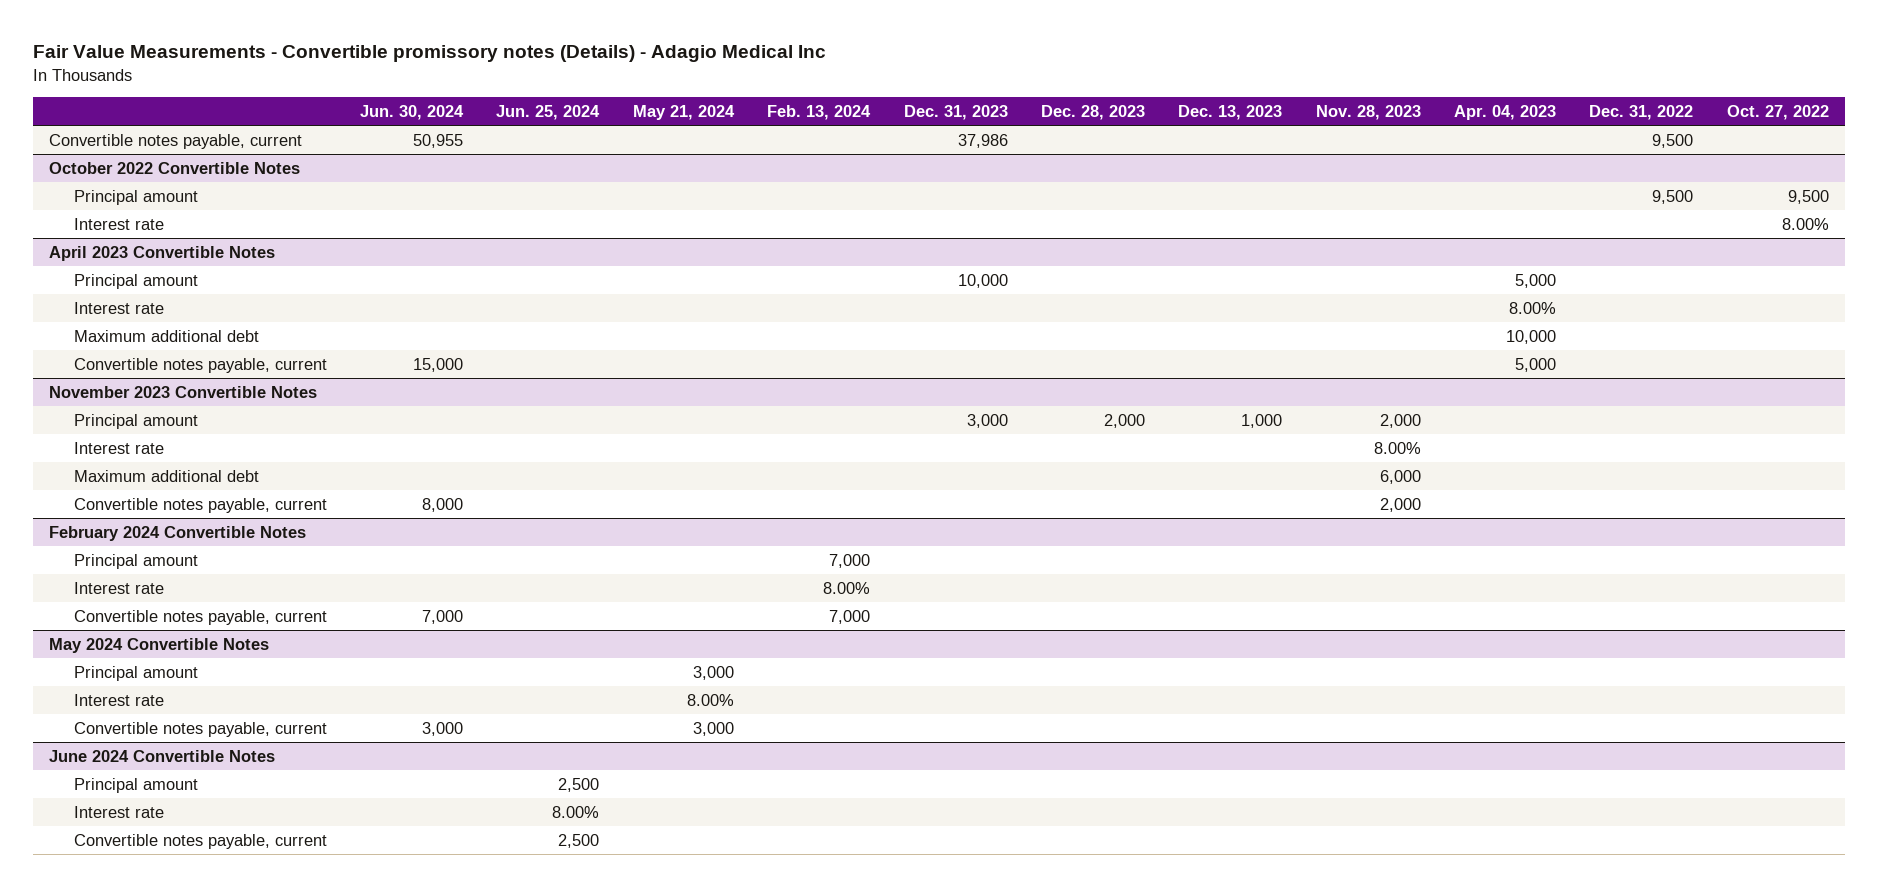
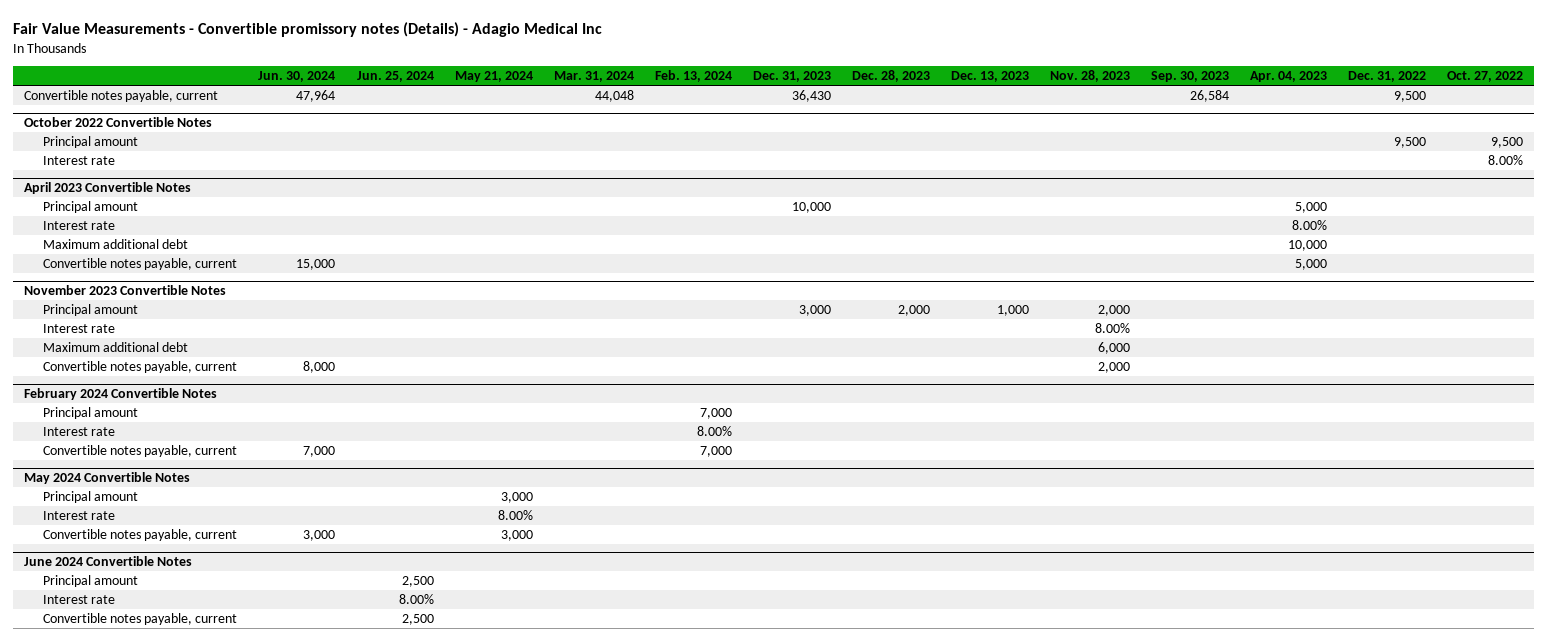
none -> [553,71,634,83] Mar. 31, 2024
none -> [1151,71,1230,83] Sep. 30, 2023
[413,133,464,148] 50,955 -> [296,90,336,103] 47,964
[957,133,1008,148] 37,986 -> [791,90,831,103] 36,430

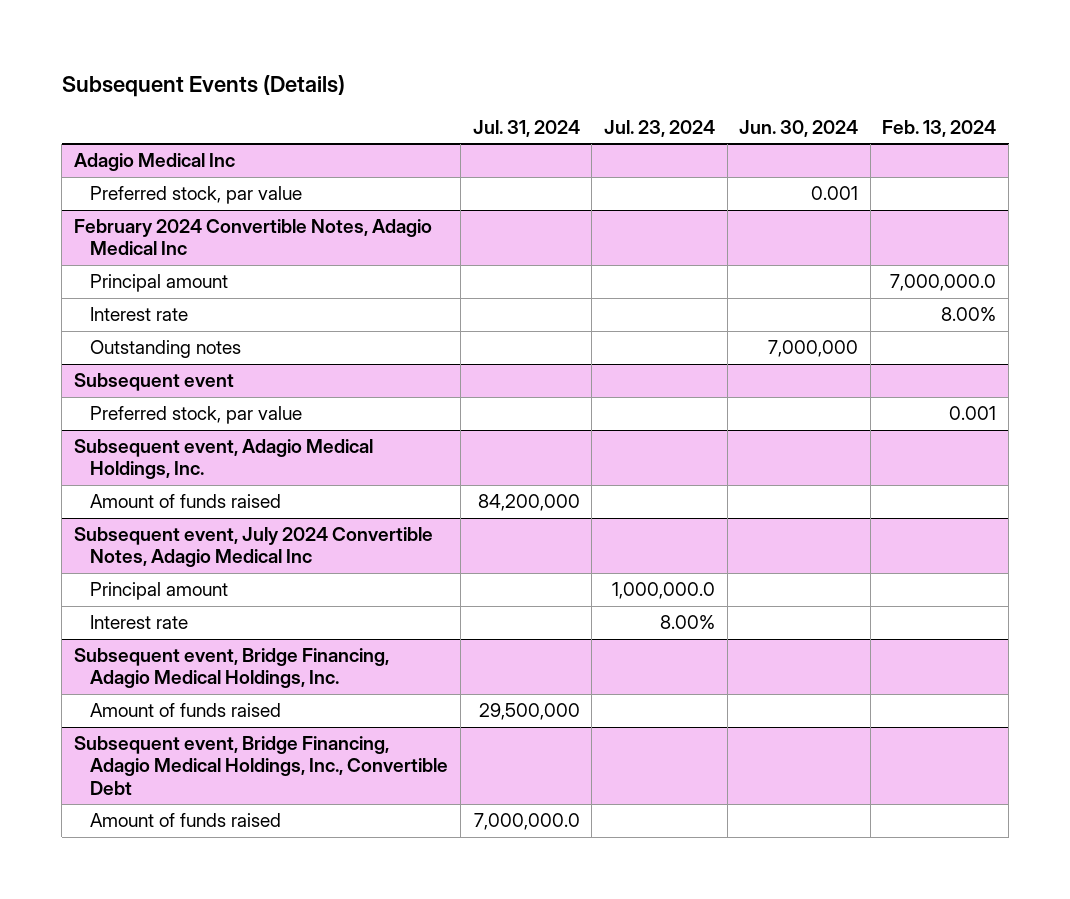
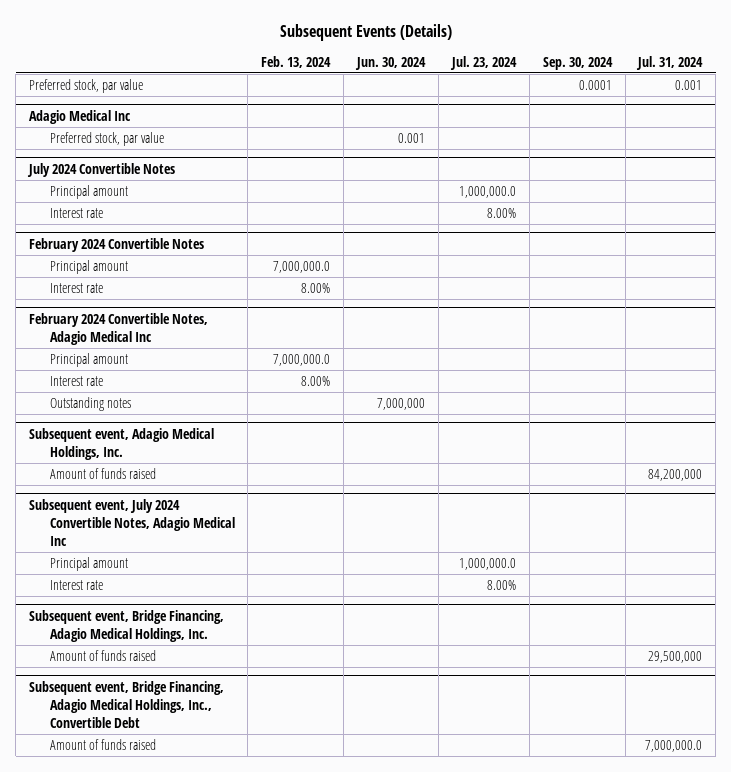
none -> [542,56,613,70] Sep. 30, 2024
none -> [28,78,143,93] Preferred stock, par value
none -> [26,162,175,177] July 2024 Convertible Notes
none -> [49,184,128,199] Principal amount
none -> [49,207,103,218] Interest rate
none -> [28,237,204,252] February 2024 Convertible Notes
none -> [49,259,128,274] Principal amount
none -> [49,282,103,293] Interest rate
[74,373,235,392] Subsequent event -> none
[90,406,303,425] Preferred stock, par value -> none

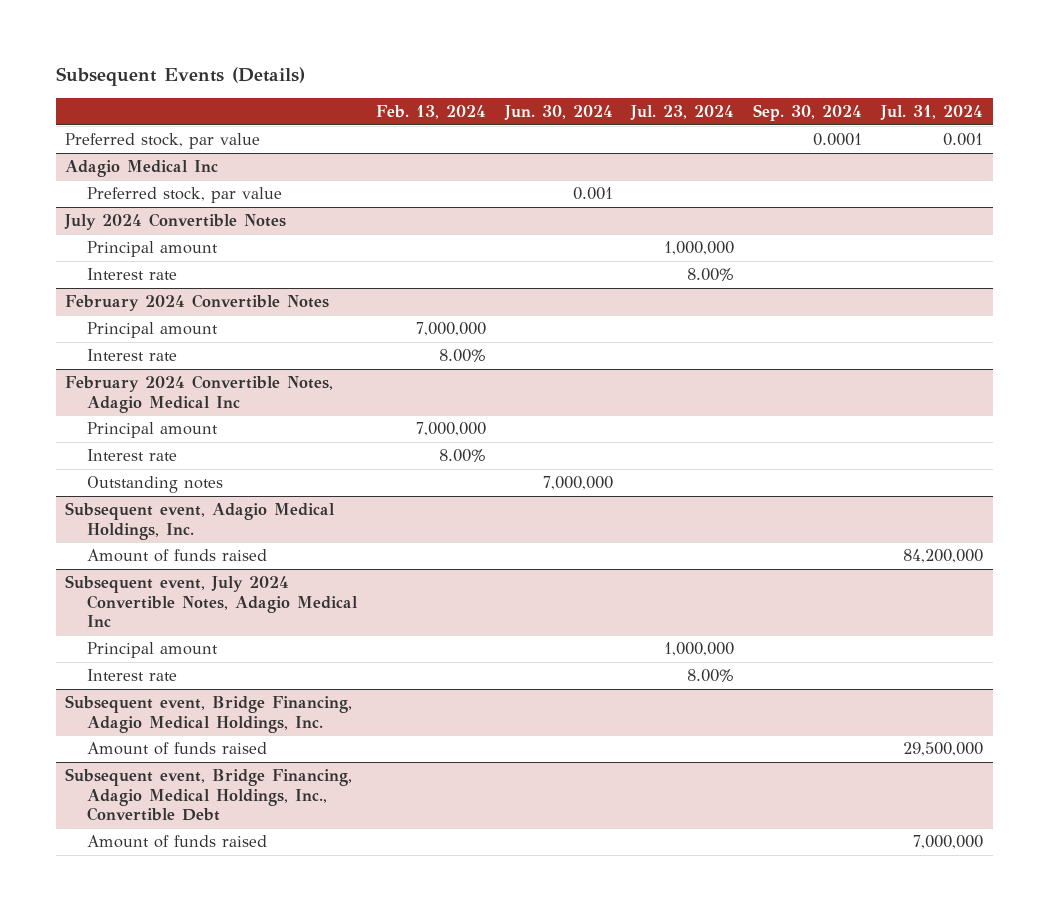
[458,185,516,198] 1,000,000.0 -> [664,241,735,256] 1,000,000
[273,260,331,273] 7,000,000.0 -> [415,322,486,337] 7,000,000
[273,353,331,366] 7,000,000.0 -> [415,422,486,437] 7,000,000
[458,557,516,570] 1,000,000.0 -> [664,642,735,657] 1,000,000
[645,739,703,752] 7,000,000.0 -> [913,835,984,850] 7,000,000

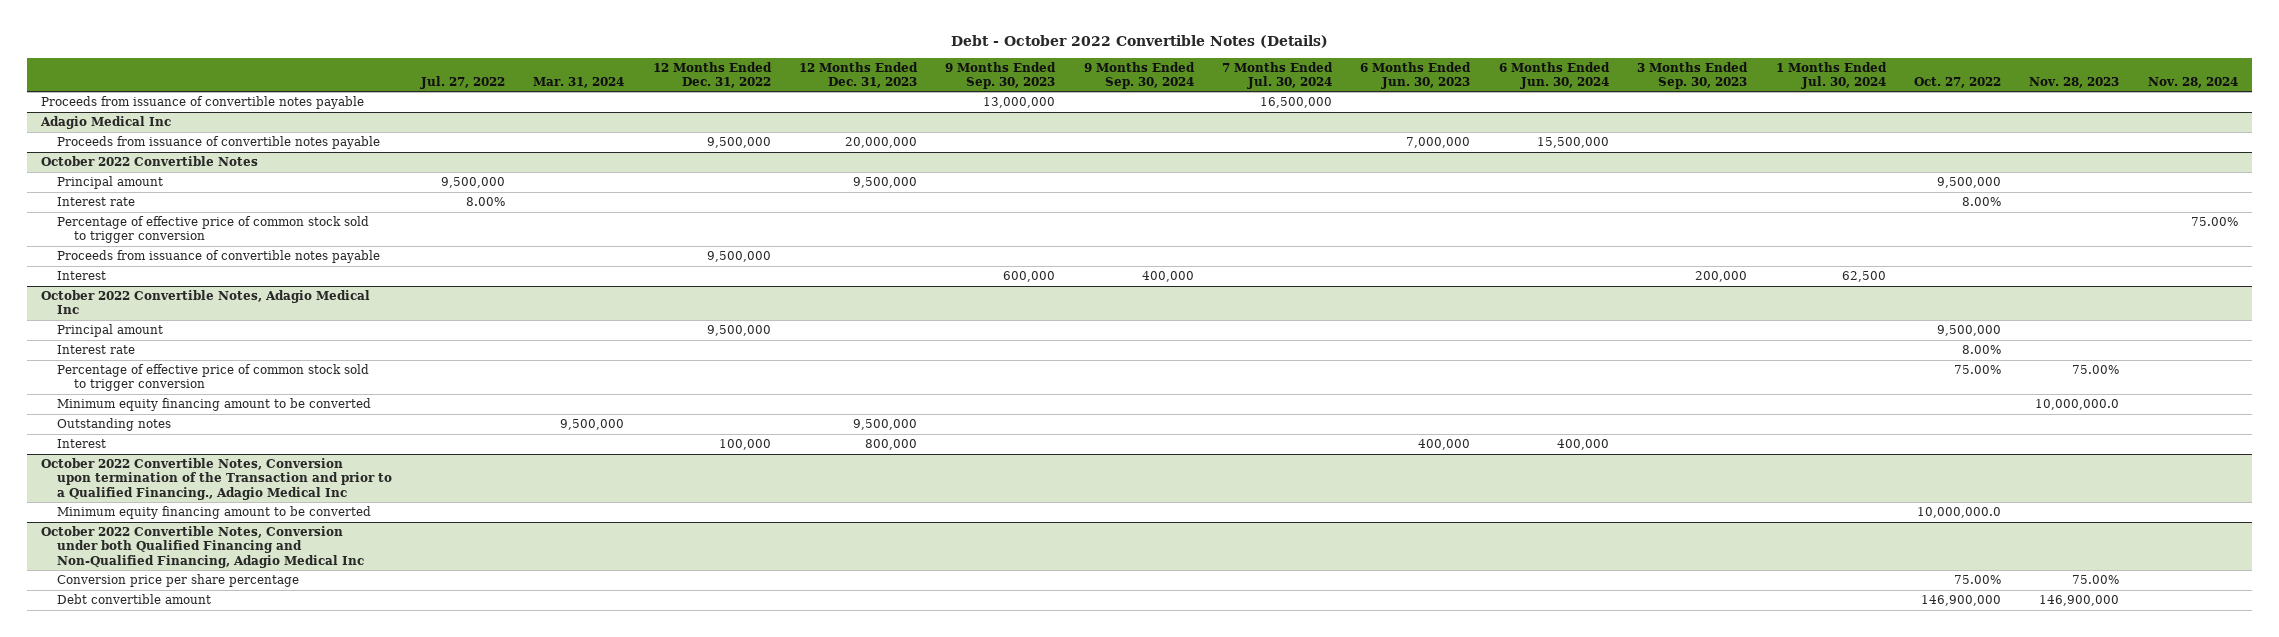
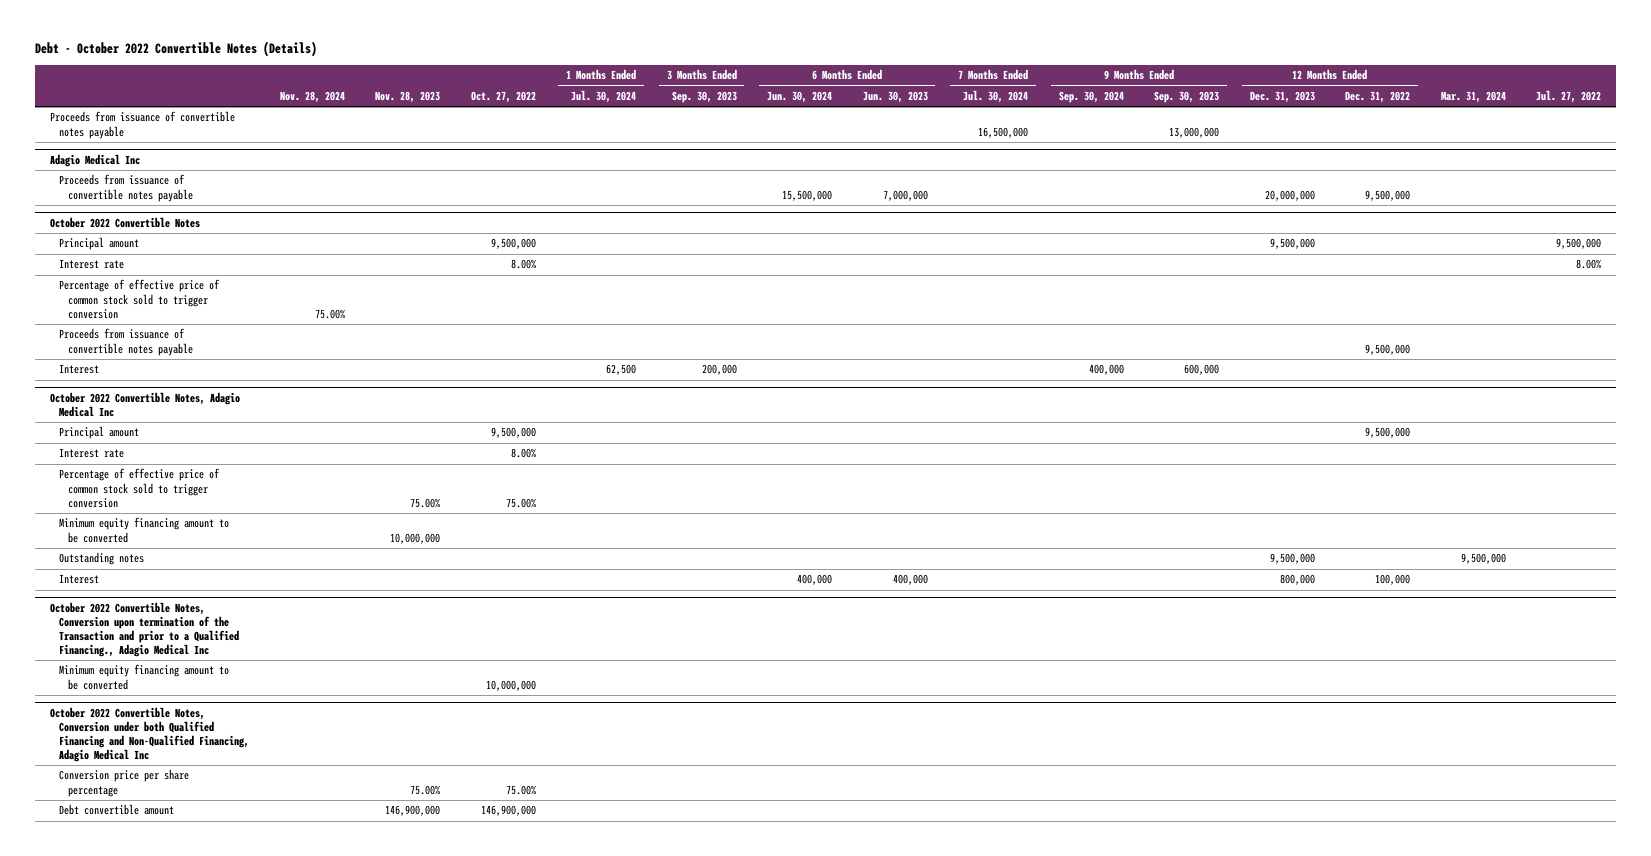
[2035,399,2120,411] 10,000,000.0 -> [390,532,441,544] 10,000,000
[1917,507,2002,519] 10,000,000.0 -> [485,679,536,691] 10,000,000

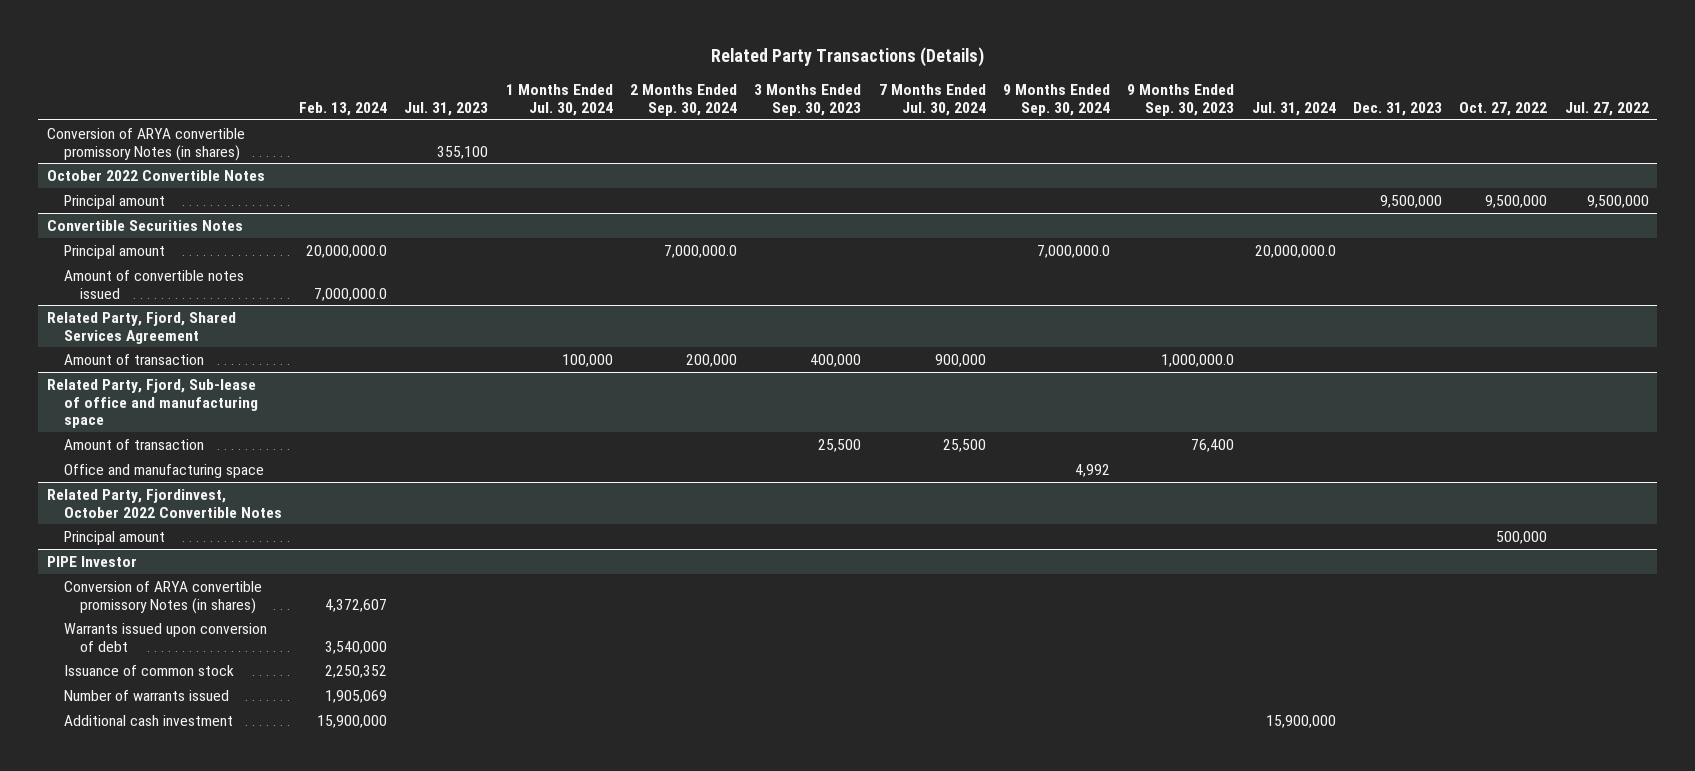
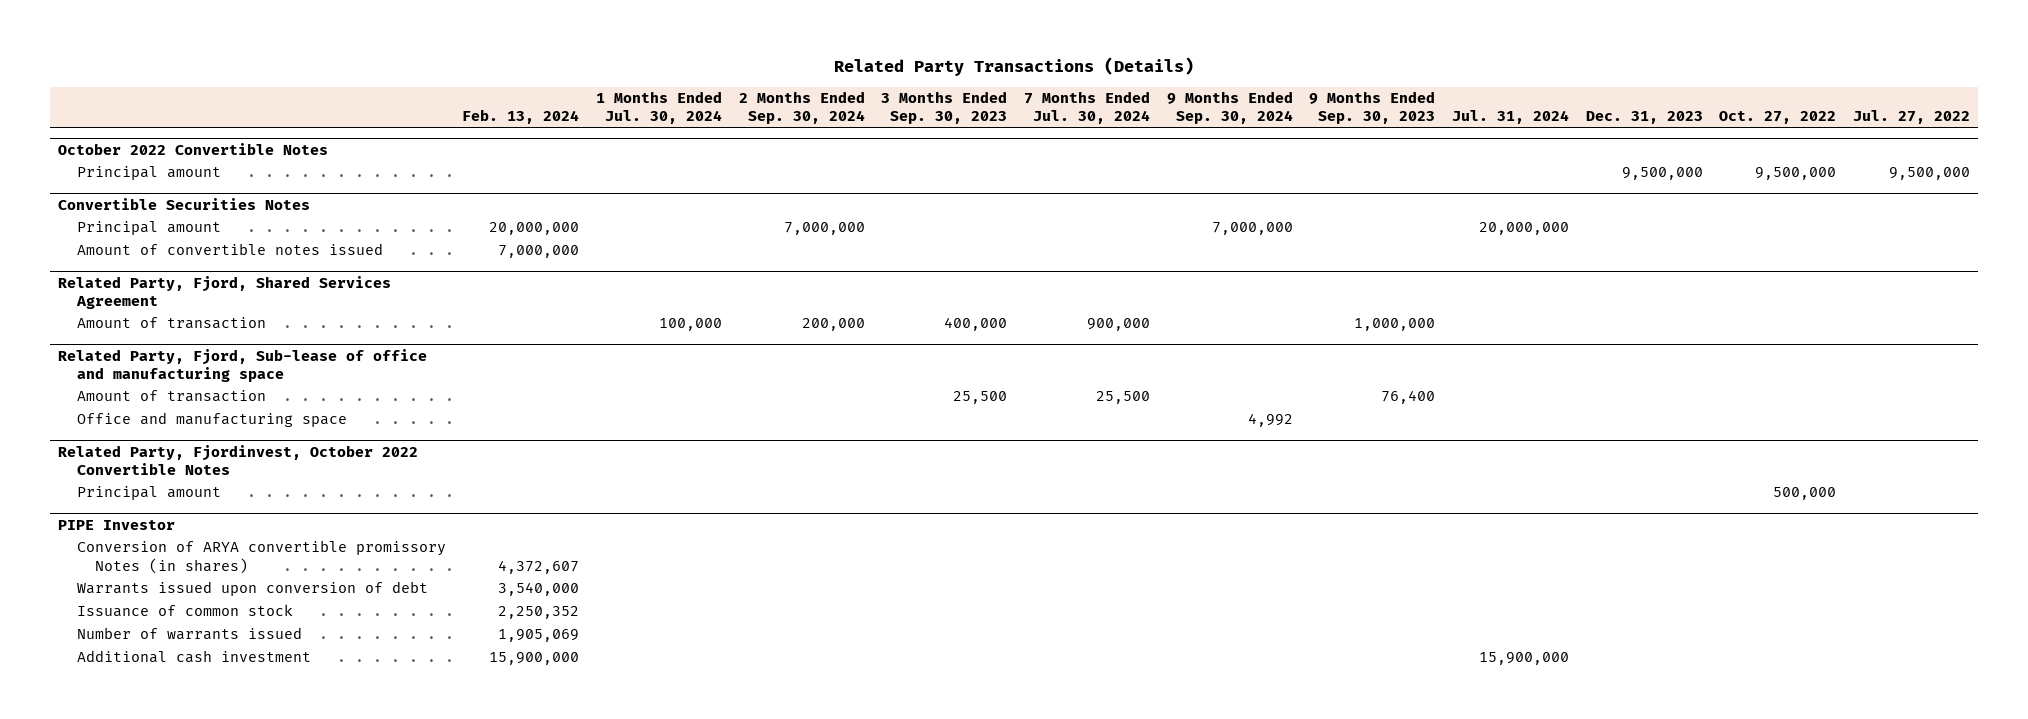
[404,101,489,116] Jul. 31, 2023 -> none
[46,127,245,161] Conversion of ARYA convertible promissory Notes (in shares) -> none
[305,244,387,258] 20,000,000.0 -> [489,222,580,236] 20,000,000
[663,244,737,258] 7,000,000.0 -> [783,222,865,236] 7,000,000
[1036,244,1110,258] 7,000,000.0 -> [1211,222,1293,236] 7,000,000
[1254,244,1336,258] 20,000,000.0 -> [1478,222,1569,236] 20,000,000
[313,287,387,301] 7,000,000.0 -> [498,245,580,259] 7,000,000
[1161,353,1235,367] 1,000,000.0 -> [1354,318,1436,332] 1,000,000

